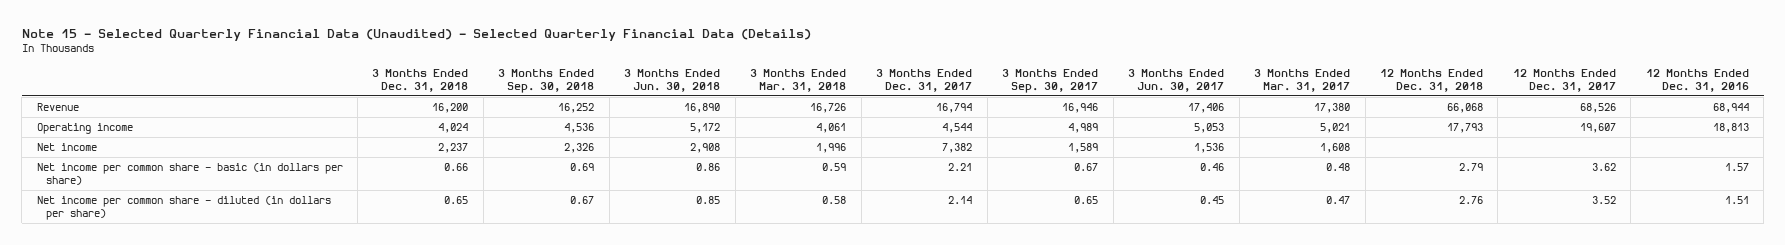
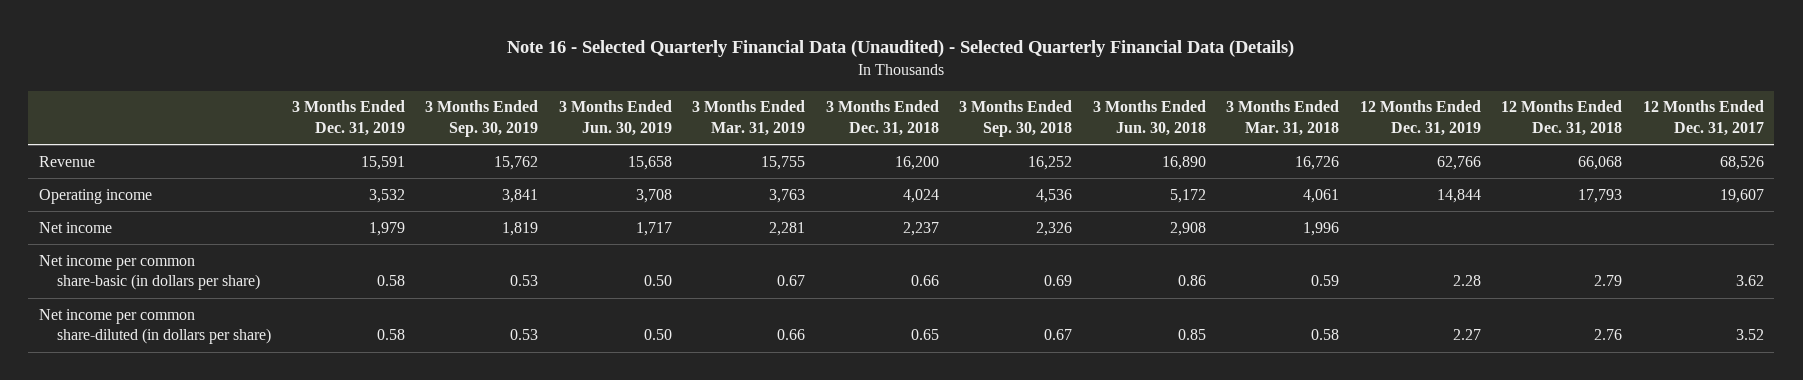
[21,29,811,42] Note 15 - Selected Quarterly Financial Data (Unaudited) - Selected Quarterly Financial Data (Details) -> [507,40,1295,58] Note 16 - Selected Quarterly Financial Data (Unaudited) - Selected Quarterly Financial Data (Details)
[876,69,973,92] 3 Months Ended Dec. 31, 2017 -> none
[1002,69,1099,93] 3 Months Ended Sep. 30, 2017 -> none
[1128,69,1225,92] 3 Months Ended Jun. 30, 2017 -> none
[1254,69,1351,92] 3 Months Ended Mar. 31, 2017 -> none
[1645,69,1749,92] 12 Months Ended Dec. 31, 2016 -> none
none -> [291,100,405,137] 3 Months Ended Dec. 31, 2019
none -> [425,100,539,138] 3 Months Ended Sep. 30, 2019
none -> [558,100,672,137] 3 Months Ended Jun. 30, 2019
none -> [692,100,806,137] 3 Months Ended Mar. 31, 2019
none -> [1359,100,1481,137] 12 Months Ended Dec. 31, 2019
[36,163,343,185] Net income per common share - basic (in dollars per share) -> [38,254,261,291] Net income per common share-basic (in dollars per share)
[36,196,331,220] Net income per common share - diluted (in dollars per share) -> [38,308,272,345] Net income per common share-diluted (in dollars per share)

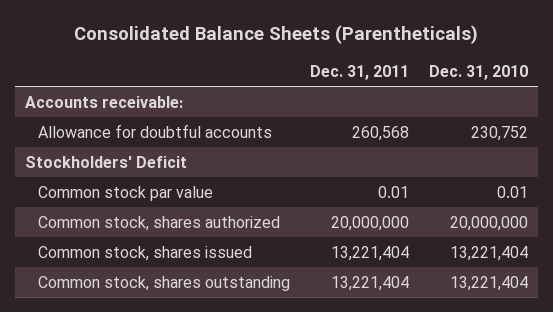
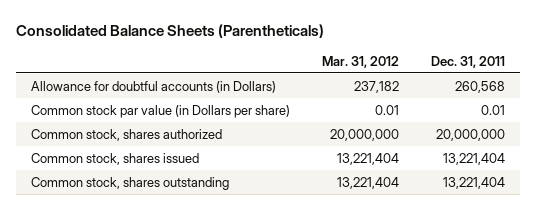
[428,64,528,80] Dec. 31, 2010 -> none
none -> [321,55,399,68] Mar. 31, 2012
[24,95,183,108] Accounts receivable: -> none
[24,155,187,168] Stockholders' Deficit -> none
[37,123,272,138] Allowance for doubtful accounts -> [31,80,277,93] Allowance for doubtful accounts (in Dollars)
[37,185,213,201] Common stock par value -> [31,104,291,118] Common stock par value (in Dollars per share)

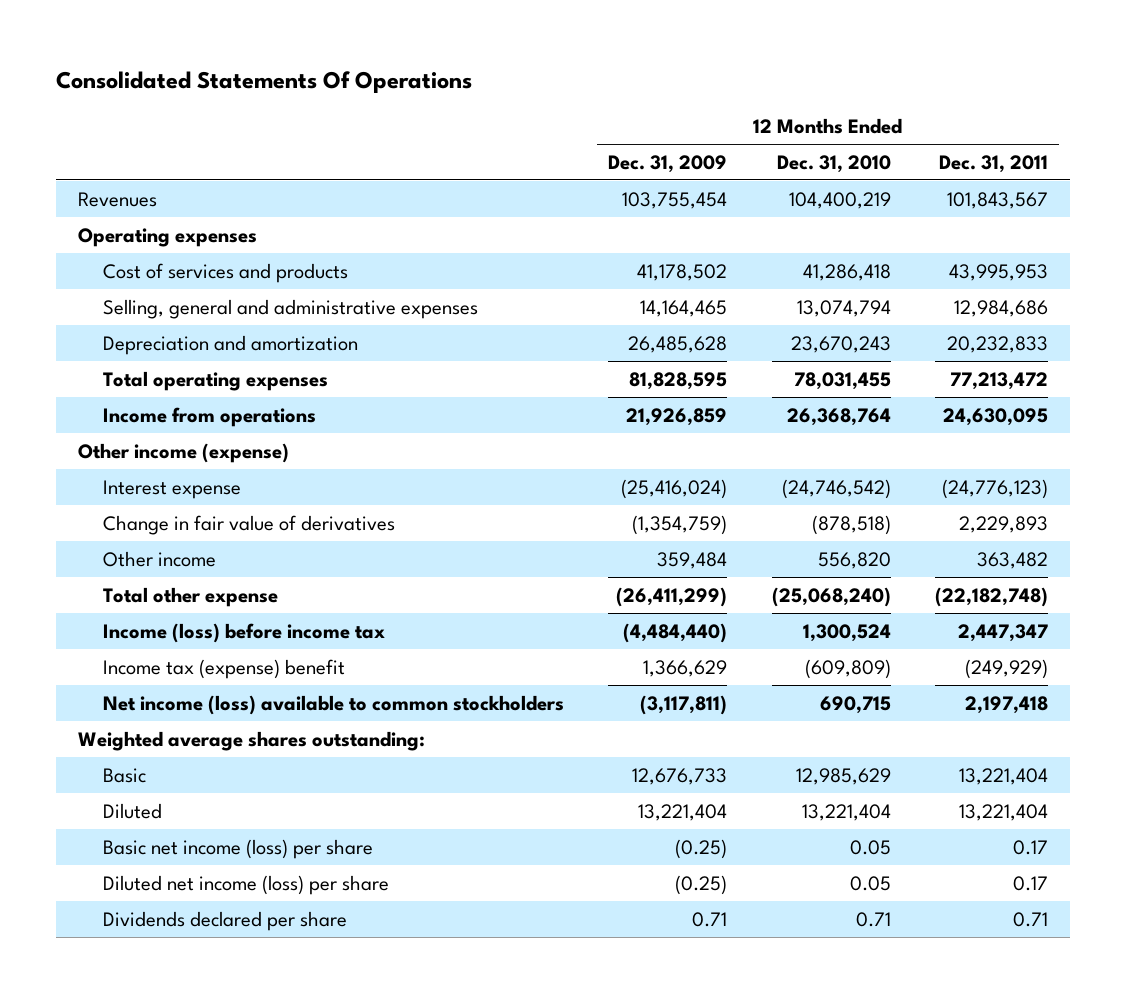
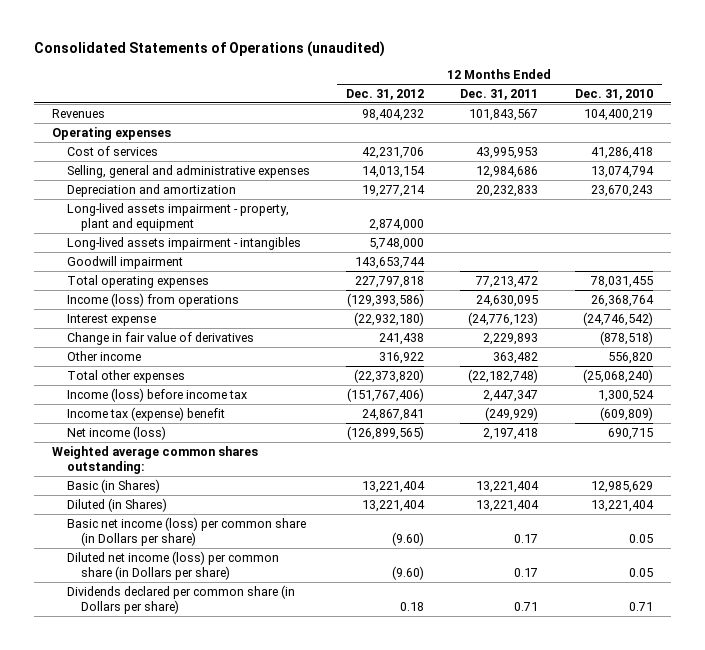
[55,70,472,93] Consolidated Statements Of Operations -> [33,41,385,58] Consolidated Statements of Operations (unaudited)
[608,154,728,173] Dec. 31, 2009 -> none
none -> [346,88,425,100] Dec. 31, 2012
[103,262,349,283] Cost of services and products -> [66,145,158,156] Cost of services
none -> [66,202,289,232] Long-lived assets impairment - property, plant and equipment
none -> [66,236,301,250] Long-lived assets impairment - intangibles
none -> [66,255,183,269] Goodwill impairment
[77,442,289,463] Other income (expense) -> none
[103,406,317,427] Income from operations -> [66,292,239,307] Income (loss) from operations
[103,586,279,607] Total other expense -> [66,369,185,383] Total other expenses
[103,694,565,715] Net income (loss) available to common stockholders -> [66,425,166,440] Net income (loss)
[77,730,425,751] Weighted average shares outstanding: -> [52,445,259,475] Weighted average common shares outstanding:
[103,767,147,783] Basic -> [66,478,160,493] Basic (in Shares)
[103,802,163,819] Diluted -> [66,497,167,512] Diluted (in Shares)
[103,838,374,859] Basic net income (loss) per share -> [66,516,306,547] Basic net income (loss) per common share (in Dollars per share)
[103,874,390,895] Diluted net income (loss) per share -> [66,550,279,581] Diluted net income (loss) per common share (in Dollars per share)
[103,910,348,931] Dividends declared per share -> [66,584,295,615] Dividends declared per common share (in Dollars per share)

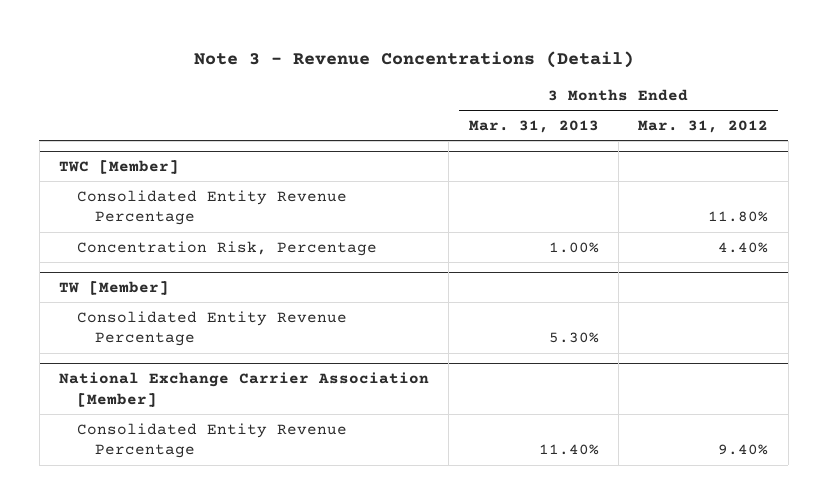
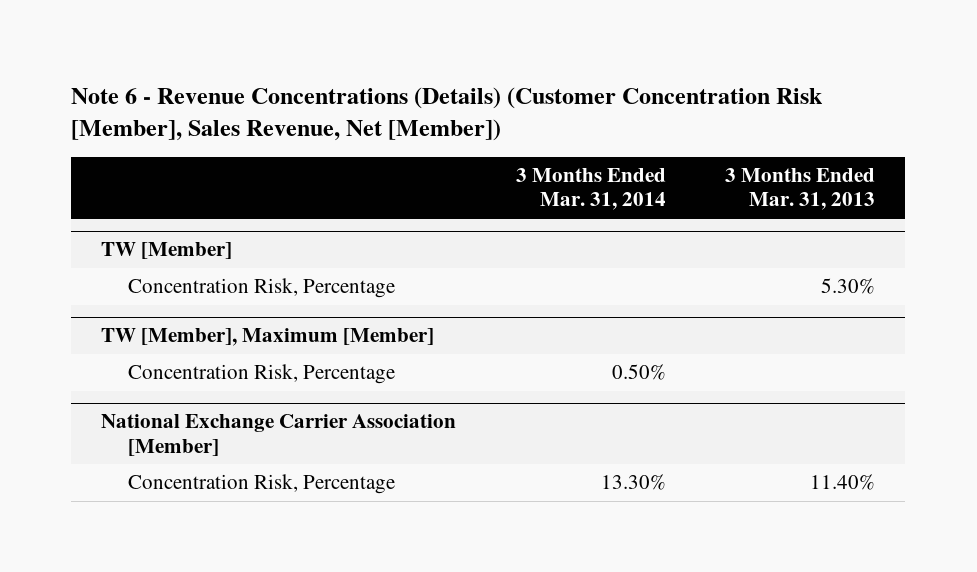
[193,51,634,69] Note 3 - Revenue Concentrations (Detail) -> [71,86,824,141] Note 6 - Revenue Concentrations (Details) (Customer Concentration Risk [Member], Sales Revenue, Net [Member])
[638,119,769,133] Mar. 31, 2012 -> none
none -> [515,168,666,211] 3 Months Ended Mar. 31, 2014
[58,159,179,174] TWC [Member] -> none
[77,189,348,226] Consolidated Entity Revenue Percentage -> none
[77,240,378,256] Concentration Risk, Percentage -> none
[77,310,348,347] Consolidated Entity Revenue Percentage -> none
none -> [127,278,395,299] Concentration Risk, Percentage
none -> [101,328,435,347] TW [Member], Maximum [Member]
none -> [127,364,395,385] Concentration Risk, Percentage
[77,422,348,459] Consolidated Entity Revenue Percentage -> [127,474,395,495] Concentration Risk, Percentage

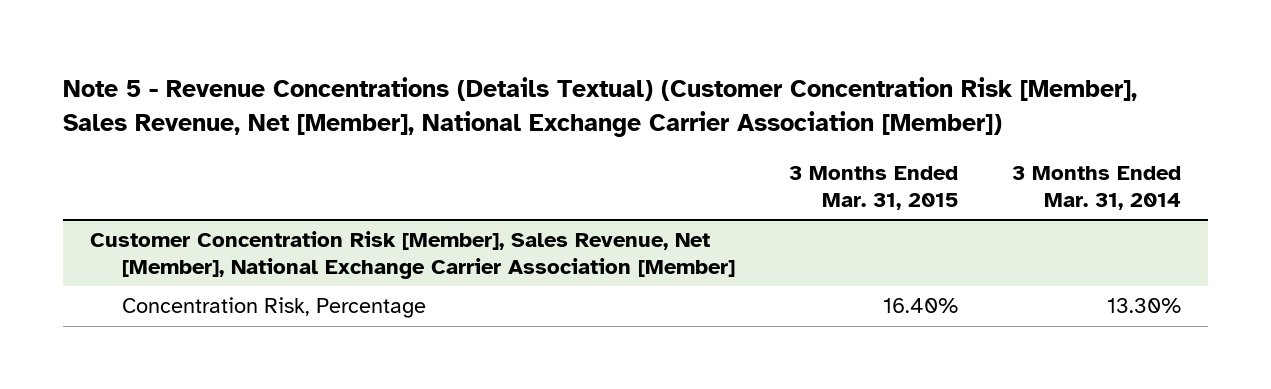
[71,86,824,141] Note 6 - Revenue Concentrations (Details) (Customer Concentration Risk [Member], Sales Revenue, Net [Member]) -> [62,76,1137,137] Note 5 - Revenue Concentrations (Details Textual) (Customer Concentration Risk [Member], Sales Revenue, Net [Member], National Exchange Carrier Association [Member])
[725,168,876,211] 3 Months Ended Mar. 31, 2013 -> none
none -> [788,166,958,210] 3 Months Ended Mar. 31, 2015
[101,242,233,260] TW [Member] -> none
[127,278,395,299] Concentration Risk, Percentage -> none
[101,328,435,347] TW [Member], Maximum [Member] -> none
[127,364,395,385] Concentration Risk, Percentage -> none
[101,414,457,456] National Exchange Carrier Association [Member] -> none
none -> [89,231,735,279] Customer Concentration Risk [Member], Sales Revenue, Net [Member], National Exchange Carrier Association [Member]

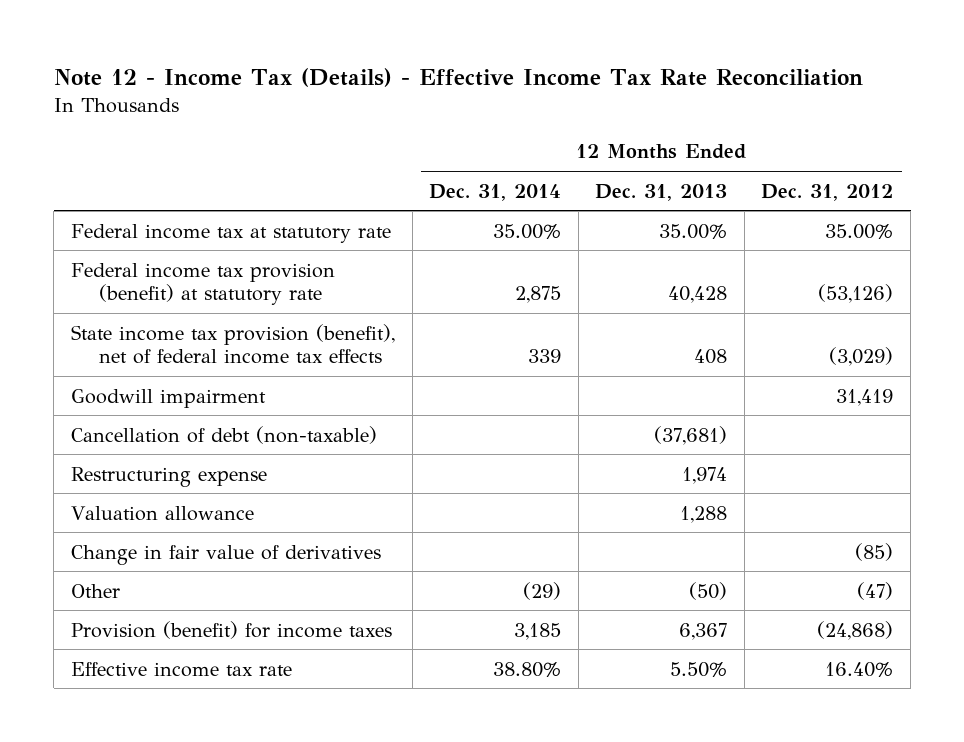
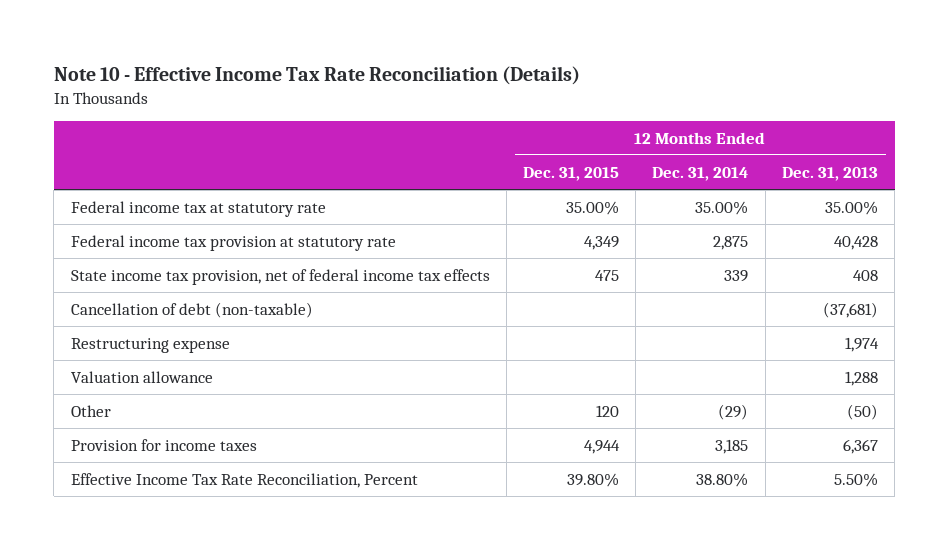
[53,67,863,87] Note 12 - Income Tax (Details) - Effective Income Tax Rate Reconciliation -> [53,65,580,85] Note 10 - Effective Income Tax Rate Reconciliation (Details)
[761,183,894,201] Dec. 31, 2012 -> none
none -> [522,166,619,181] Dec. 31, 2015
[71,388,267,408] Goodwill impairment -> none
[71,262,336,306] Federal income tax provision (benefit) at statutory rate -> [70,234,396,251] Federal income tax provision at statutory rate
[71,323,396,365] State income tax provision (benefit), net of federal income tax effects -> [70,268,490,285] State income tax provision, net of federal income tax effects
[71,544,382,565] Change in fair value of derivatives -> none
[71,620,393,639] Provision (benefit) for income taxes -> [70,438,257,451] Provision for income taxes
[71,661,293,677] Effective income tax rate -> [70,472,418,488] Effective Income Tax Rate Reconciliation, Percent

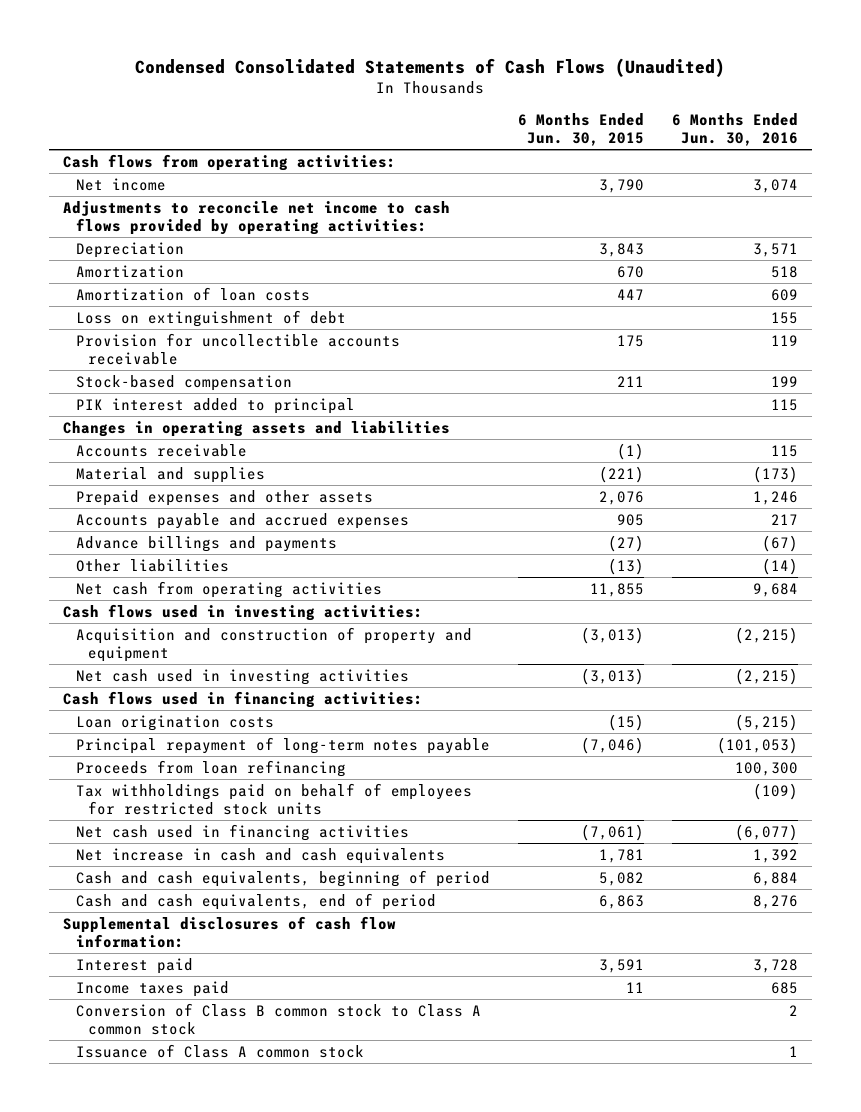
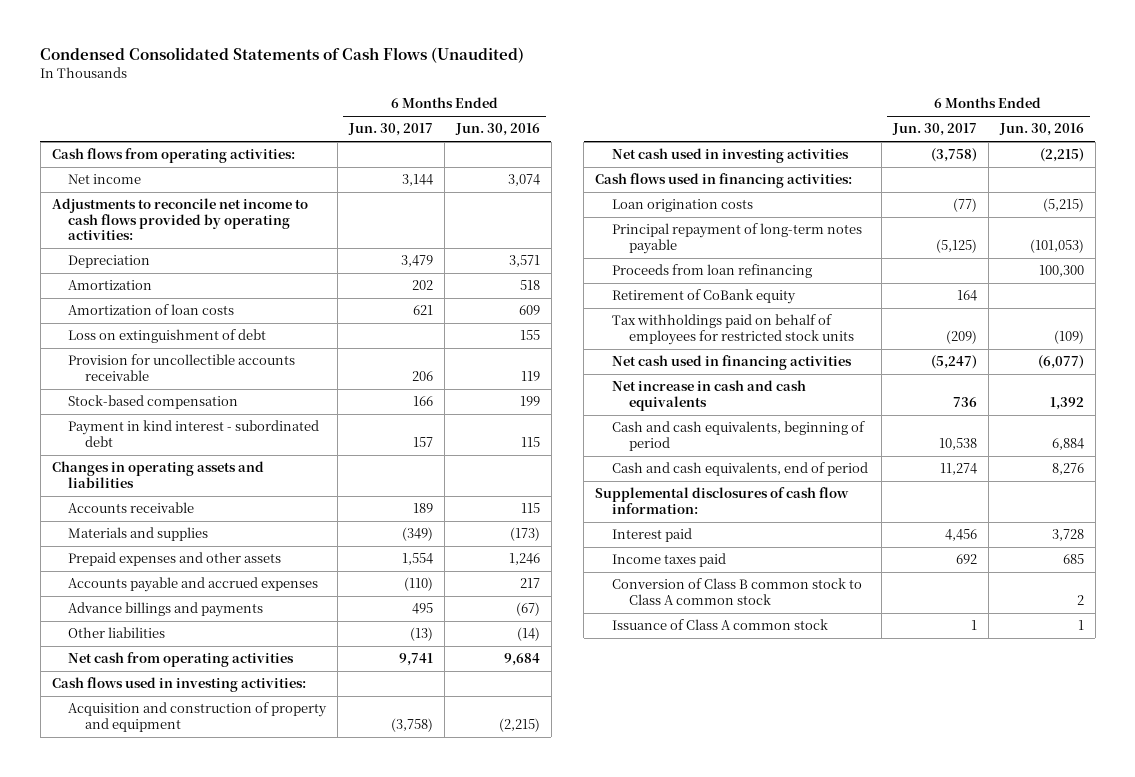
[517,112,644,147] 6 Months Ended Jun. 30, 2015 -> none
none -> [348,123,434,137] Jun. 30, 2017
[75,397,355,414] PIK interest added to principal -> [68,420,320,447] Payment in kind interest - subordinated debt
[75,466,265,483] Material and supplies -> [68,527,209,542] Materials and supplies
none -> [612,289,797,305] Retirement of CoBank equity

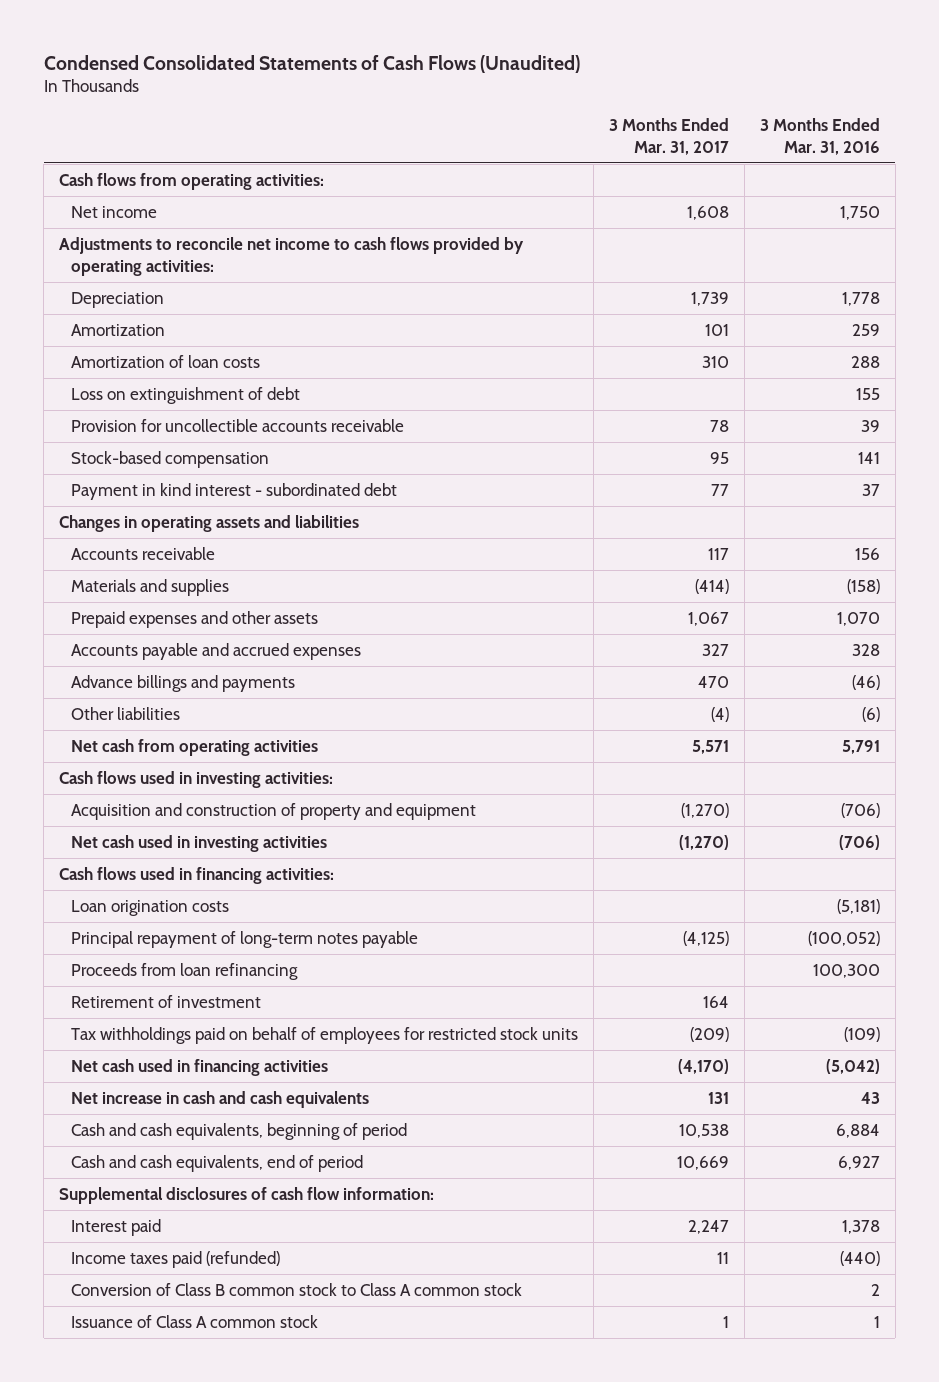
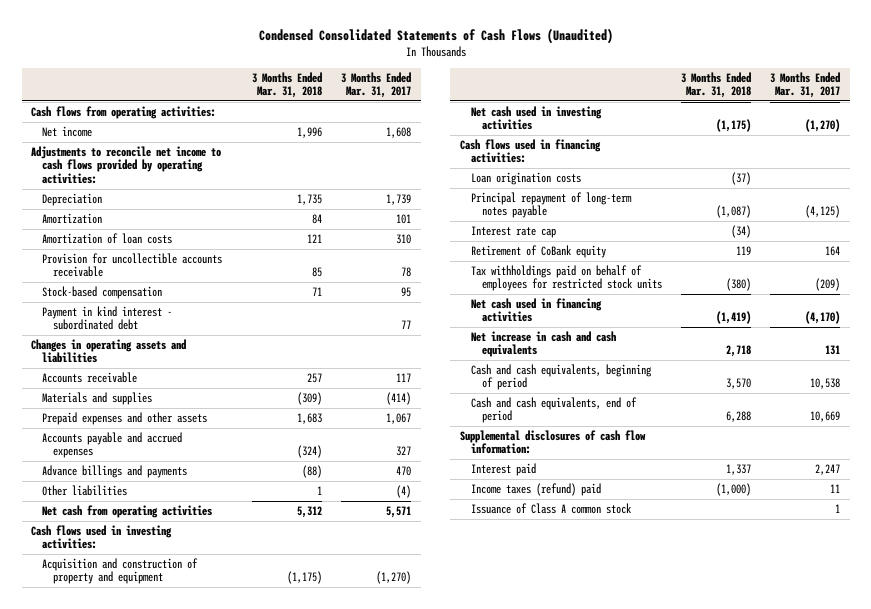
[759,118,880,155] 3 Months Ended Mar. 31, 2016 -> none
none -> [252,71,323,99] 3 Months Ended Mar. 31, 2018
[70,387,300,405] Loss on extinguishment of debt -> none
[70,963,298,981] Proceeds from loan refinancing -> none
none -> [470,225,556,238] Interest rate cap
[70,995,261,1009] Retirement of investment -> [470,244,606,258] Retirement of CoBank equity
[70,1283,522,1297] Conversion of Class B common stock to Class A common stock -> none
[70,1251,280,1269] Income taxes paid (refunded) -> [470,482,601,496] Income taxes (refund) paid

